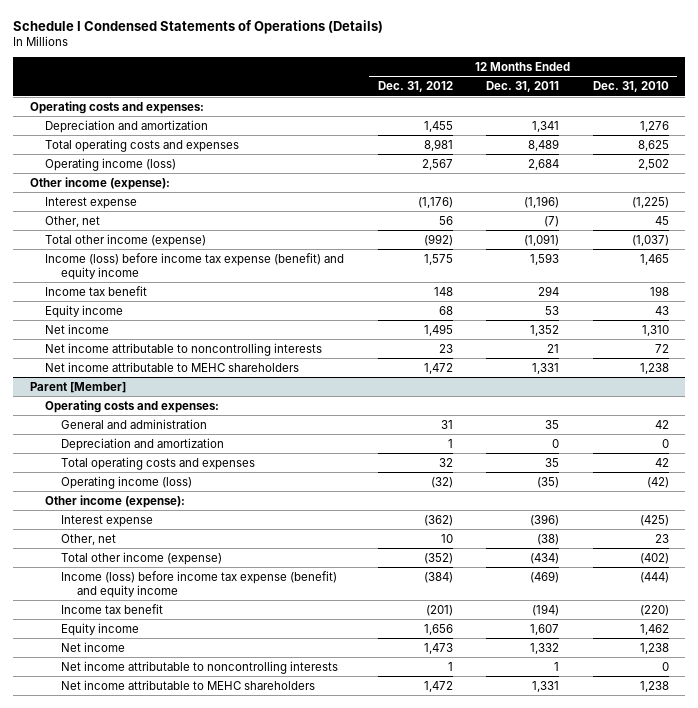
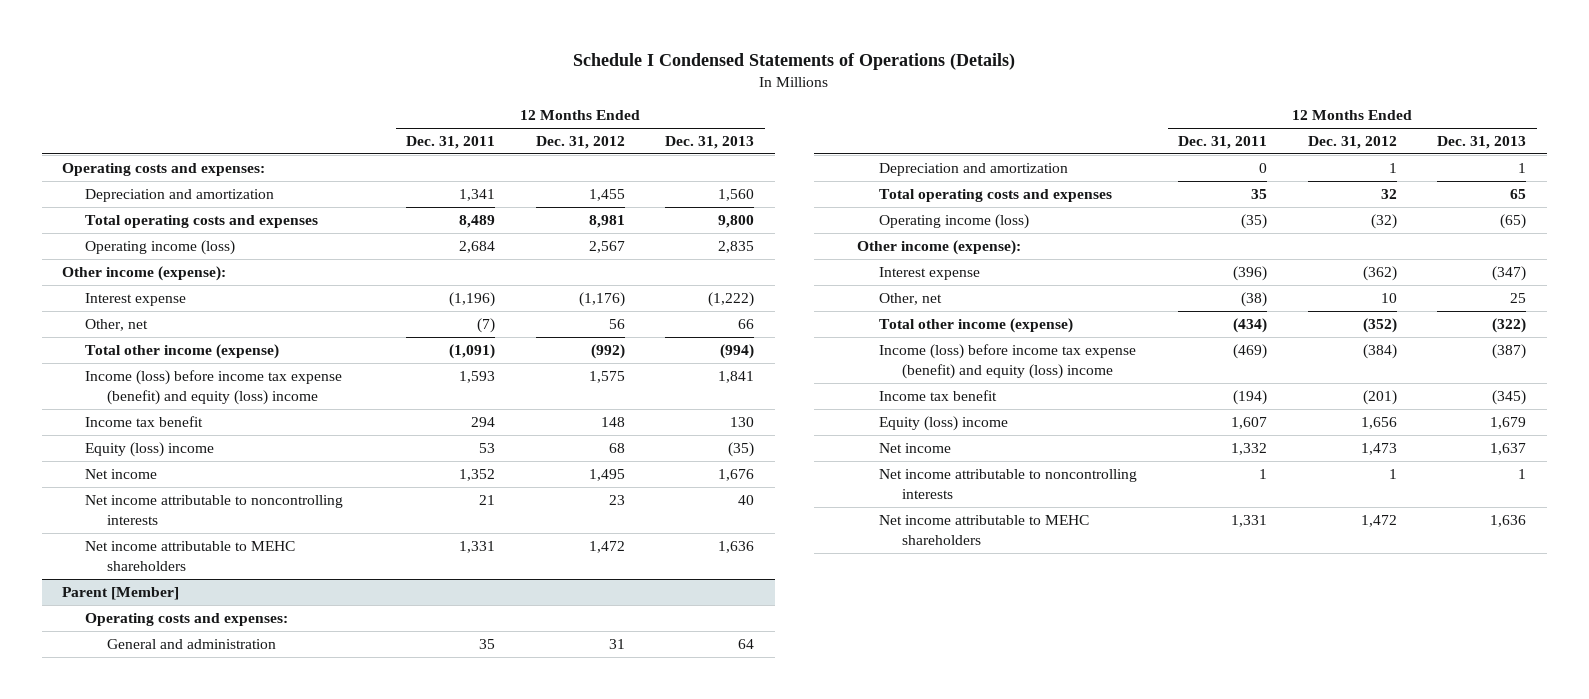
[592,81,669,93] Dec. 31, 2010 -> none
none -> [665,135,755,149] Dec. 31, 2013
[45,252,345,280] Income (loss) before income tax expense (benefit) and equity income -> [84,369,342,405] Income (loss) before income tax expense (benefit) and equity (loss) income
[45,304,124,318] Equity income -> [84,441,214,457] Equity (loss) income
[61,570,338,598] Income (loss) before income tax expense (benefit) and equity income -> [879,343,1137,379] Income (loss) before income tax expense (benefit) and equity (loss) income
[61,622,140,636] Equity income -> [879,415,1009,431] Equity (loss) income

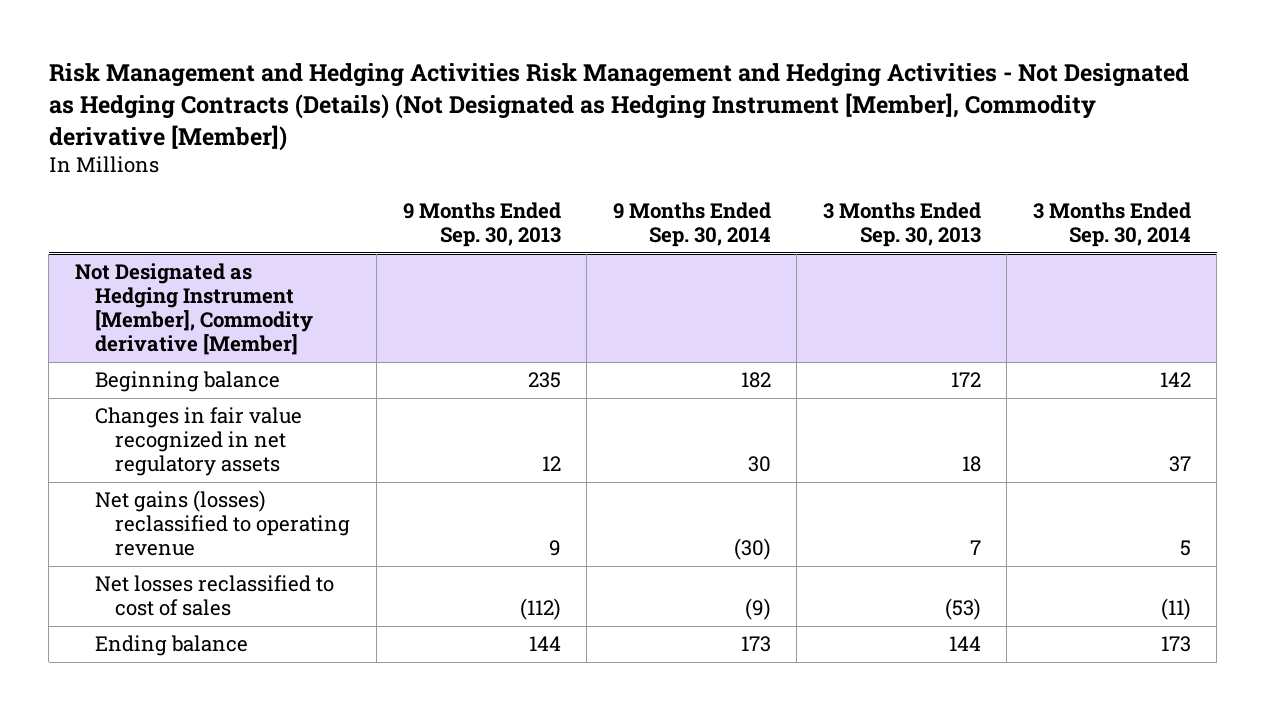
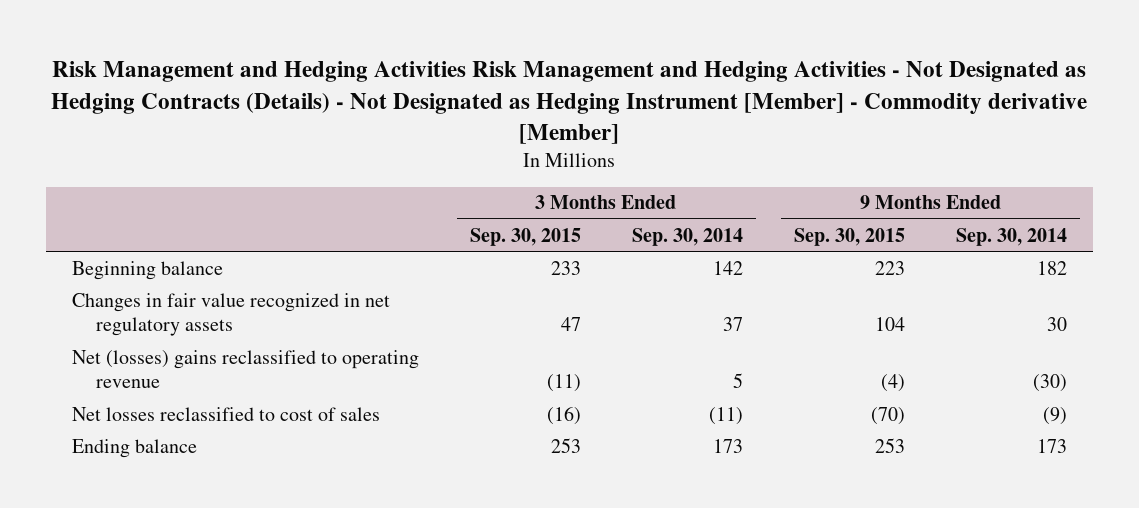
[48,62,1189,151] Risk Management and Hedging Activities Risk Management and Hedging Activities - Not Designated as Hedging Contracts (Details) (Not Designated as Hedging Instrument [Member], Commodity derivative [Member]) -> [51,61,1088,144] Risk Management and Hedging Activities Risk Management and Hedging Activities - Not Designated as Hedging Contracts (Details) - Not Designated as Hedging Instrument [Member] - Commodity derivative [Member]
[402,202,561,248] 9 Months Ended Sep. 30, 2013 -> none
[822,202,981,248] 3 Months Ended Sep. 30, 2013 -> none
none -> [469,227,581,246] Sep. 30, 2015
none -> [794,227,906,246] Sep. 30, 2015
[74,263,314,356] Not Designated as Hedging Instrument [Member], Commodity derivative [Member] -> none
[95,490,351,557] Net gains (losses) reclassified to operating revenue -> [71,349,419,389] Net (losses) gains reclassified to operating revenue

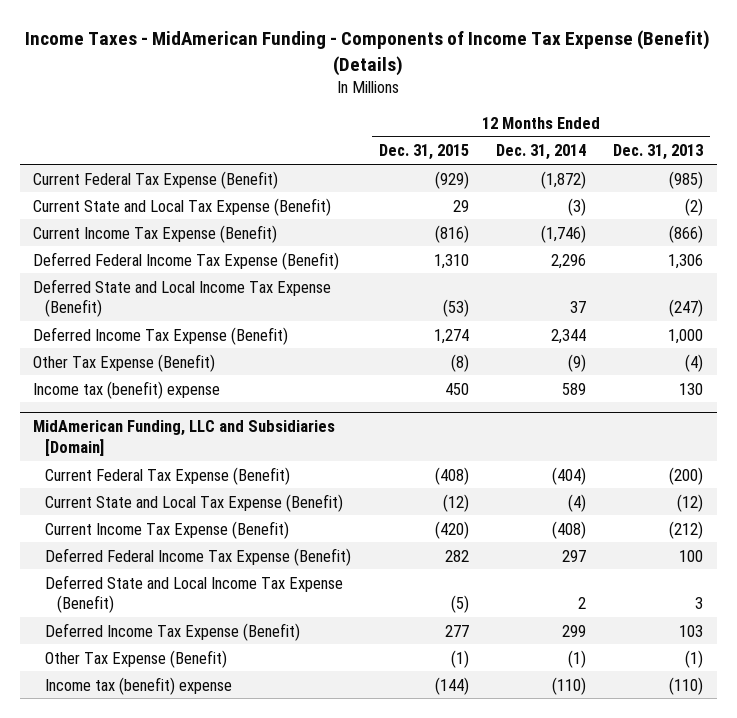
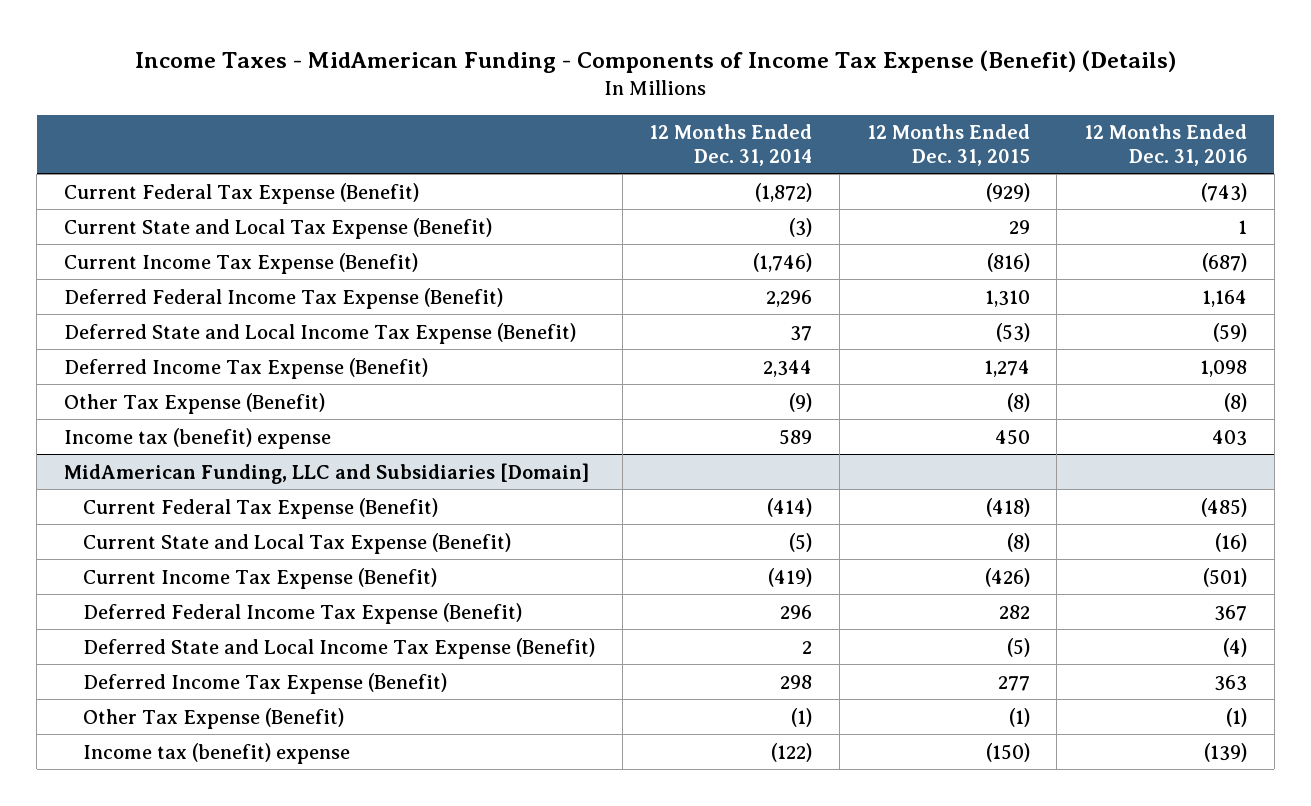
[613,144,704,161] Dec. 31, 2013 -> none
none -> [1084,124,1248,166] 12 Months Ended Dec. 31, 2016
[434,466,469,485] (408) -> [985,497,1030,517] (418)
[551,466,586,485] (404) -> [767,497,813,517] (414)
[442,493,469,512] (12) -> [1006,532,1030,552] (8)
[567,493,586,512] (4) -> [789,532,813,552] (5)
[434,520,469,539] (420) -> [984,567,1030,587] (426)
[551,520,586,539] (408) -> [768,567,813,587] (419)
[561,549,586,562] 297 -> [780,604,813,619] 296
[561,624,586,637] 299 -> [780,674,813,689] 298
[434,676,469,695] (144) -> [985,742,1030,762] (150)
[551,676,586,695] (110) -> [771,742,813,762] (122)

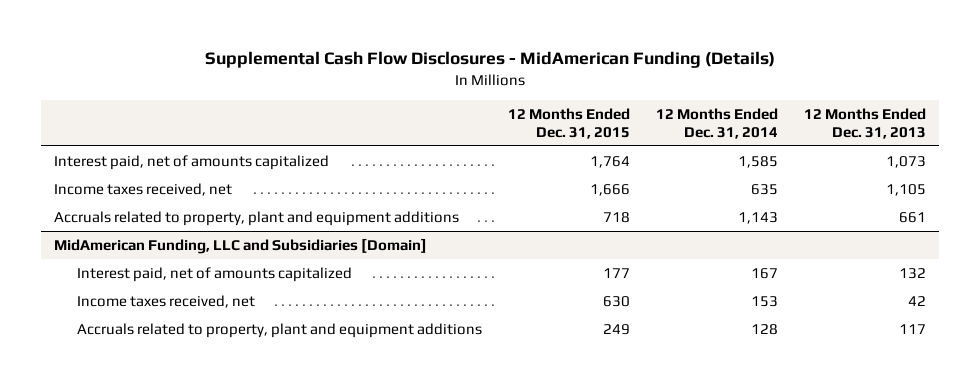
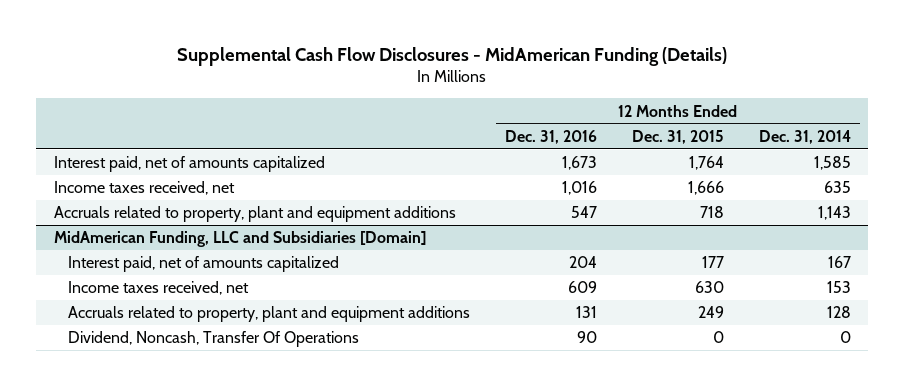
[804,107,927,139] 12 Months Ended Dec. 31, 2013 -> none
none -> [505,129,598,144] Dec. 31, 2016
none -> [68,331,360,348] Dividend, Noncash, Transfer Of Operations

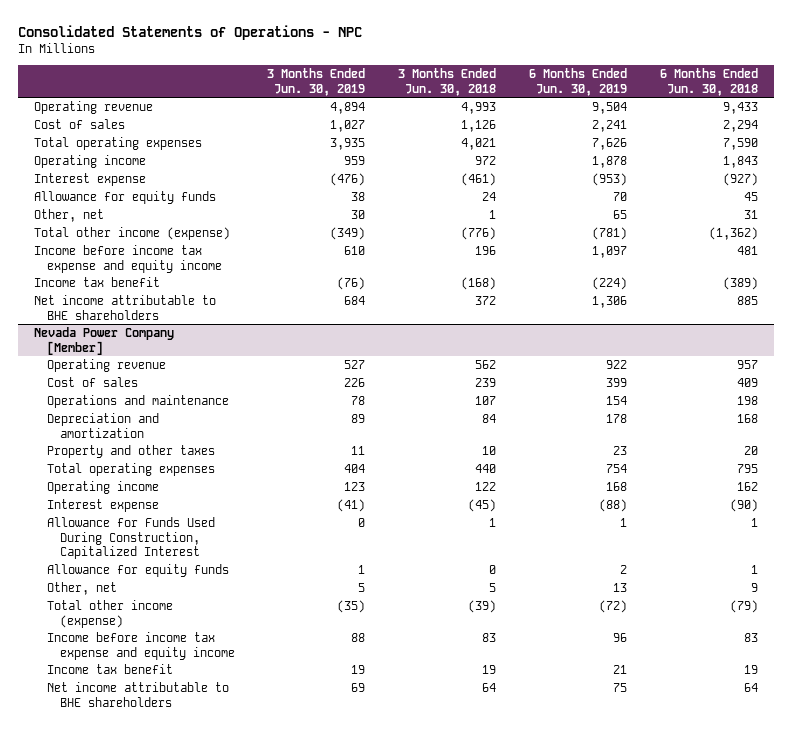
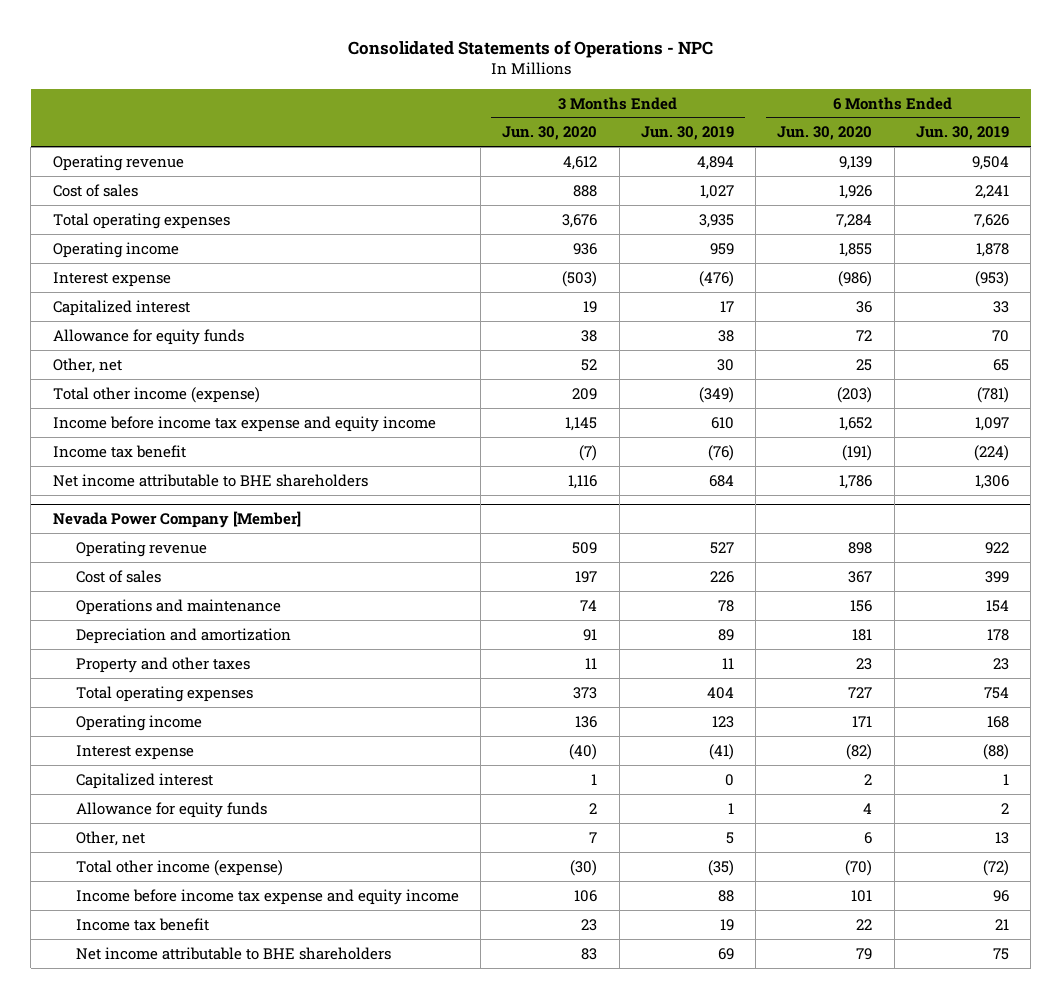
[398,68,497,96] 3 Months Ended Jun. 30, 2018 -> none
[659,68,758,96] 6 Months Ended Jun. 30, 2018 -> none
none -> [502,126,598,141] Jun. 30, 2020
none -> [777,126,873,141] Jun. 30, 2020
none -> [52,299,190,316] Capitalized interest
[46,517,215,560] Allowance for Funds Used During Construction, Capitalized Interest -> none
none -> [75,772,213,789] Capitalized interest

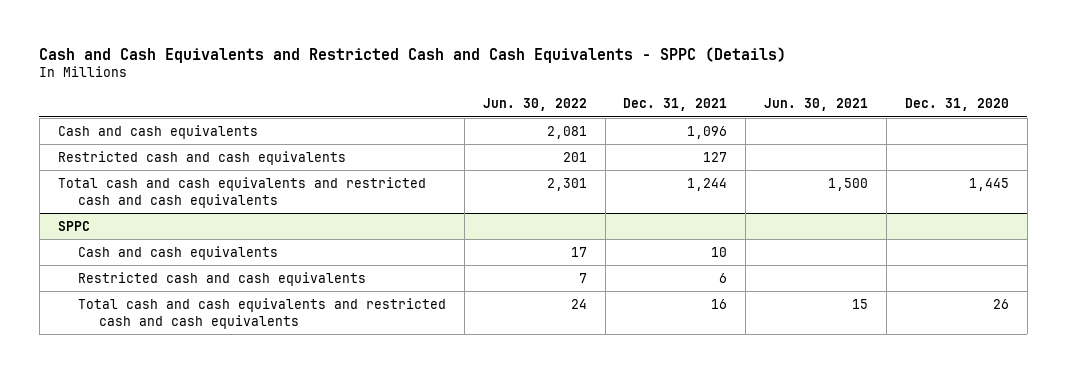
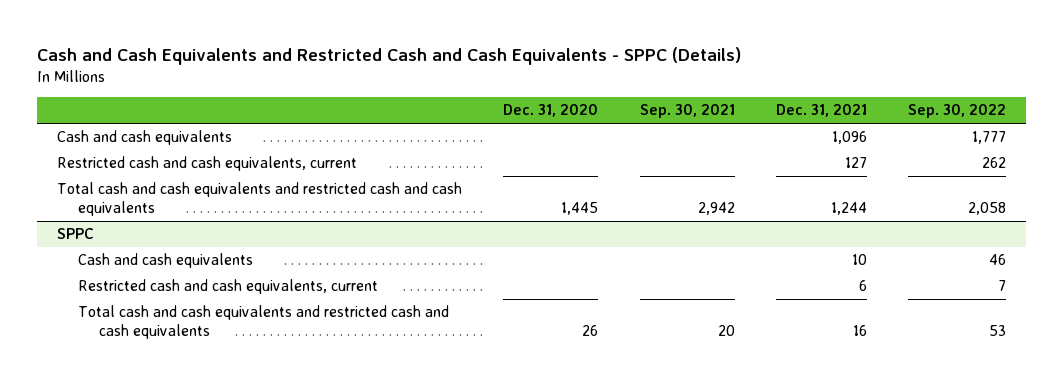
[482,98,587,112] Jun. 30, 2022 -> none
[764,98,869,112] Jun. 30, 2021 -> none
none -> [639,104,735,119] Sep. 30, 2021
none -> [907,104,1006,119] Sep. 30, 2022
[57,150,346,165] Restricted cash and cash equivalents -> [57,156,358,172] Restricted cash and cash equivalents, current
[78,271,367,286] Restricted cash and cash equivalents -> [77,279,378,295] Restricted cash and cash equivalents, current

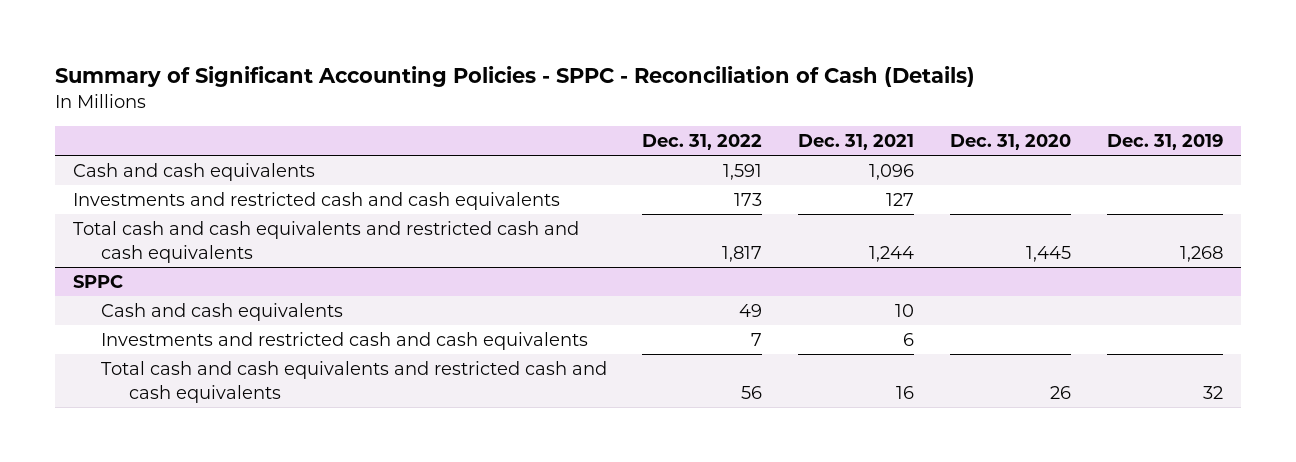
[36,46,741,65] Cash and Cash Equivalents and Restricted Cash and Cash Equivalents - SPPC (Details) -> [54,65,975,87] Summary of Significant Accounting Policies - SPPC - Reconciliation of Cash (Details)
[639,104,735,119] Sep. 30, 2021 -> none
[907,104,1006,119] Sep. 30, 2022 -> none
none -> [642,133,763,150] Dec. 31, 2022
none -> [1107,133,1224,150] Dec. 31, 2019
[57,156,358,172] Restricted cash and cash equivalents, current -> [72,192,560,211] Investments and restricted cash and cash equivalents
[77,279,378,295] Restricted cash and cash equivalents, current -> [100,332,588,351] Investments and restricted cash and cash equivalents

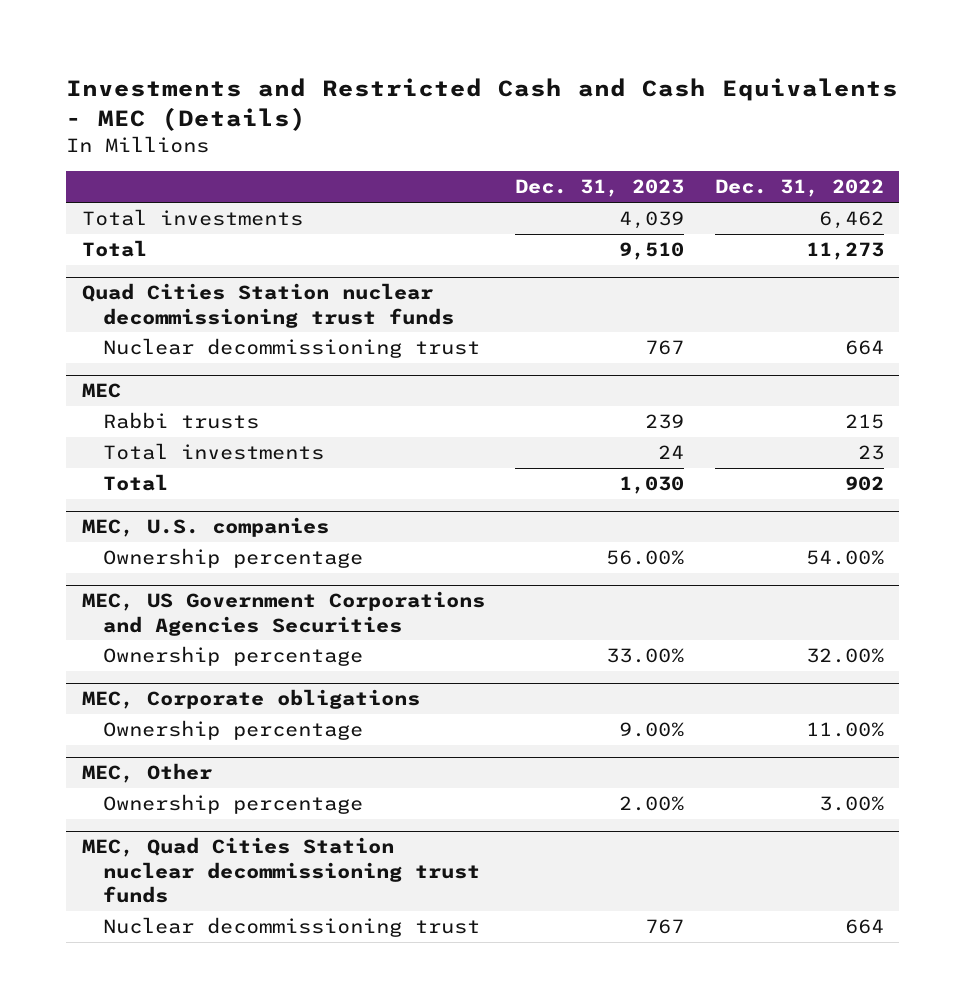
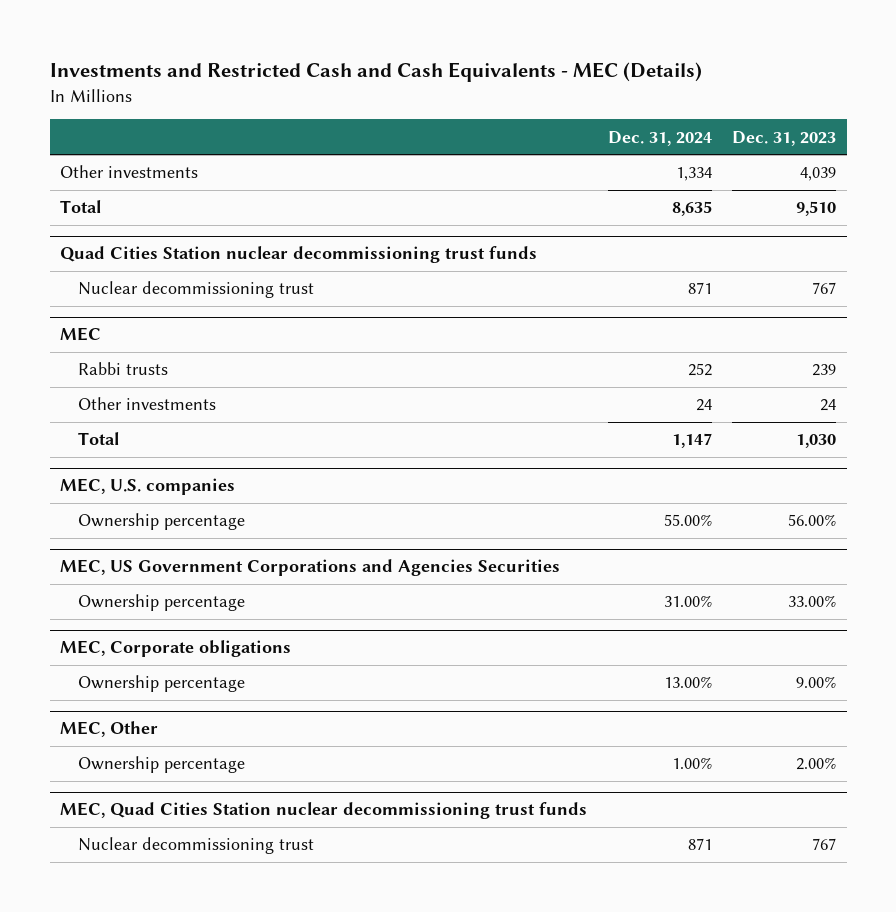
[715,179,885,198] Dec. 31, 2022 -> none
none -> [607,130,712,146] Dec. 31, 2024
[81,209,303,227] Total investments -> [59,165,198,179] Other investments
[102,443,324,461] Total investments -> [77,397,216,411] Other investments

